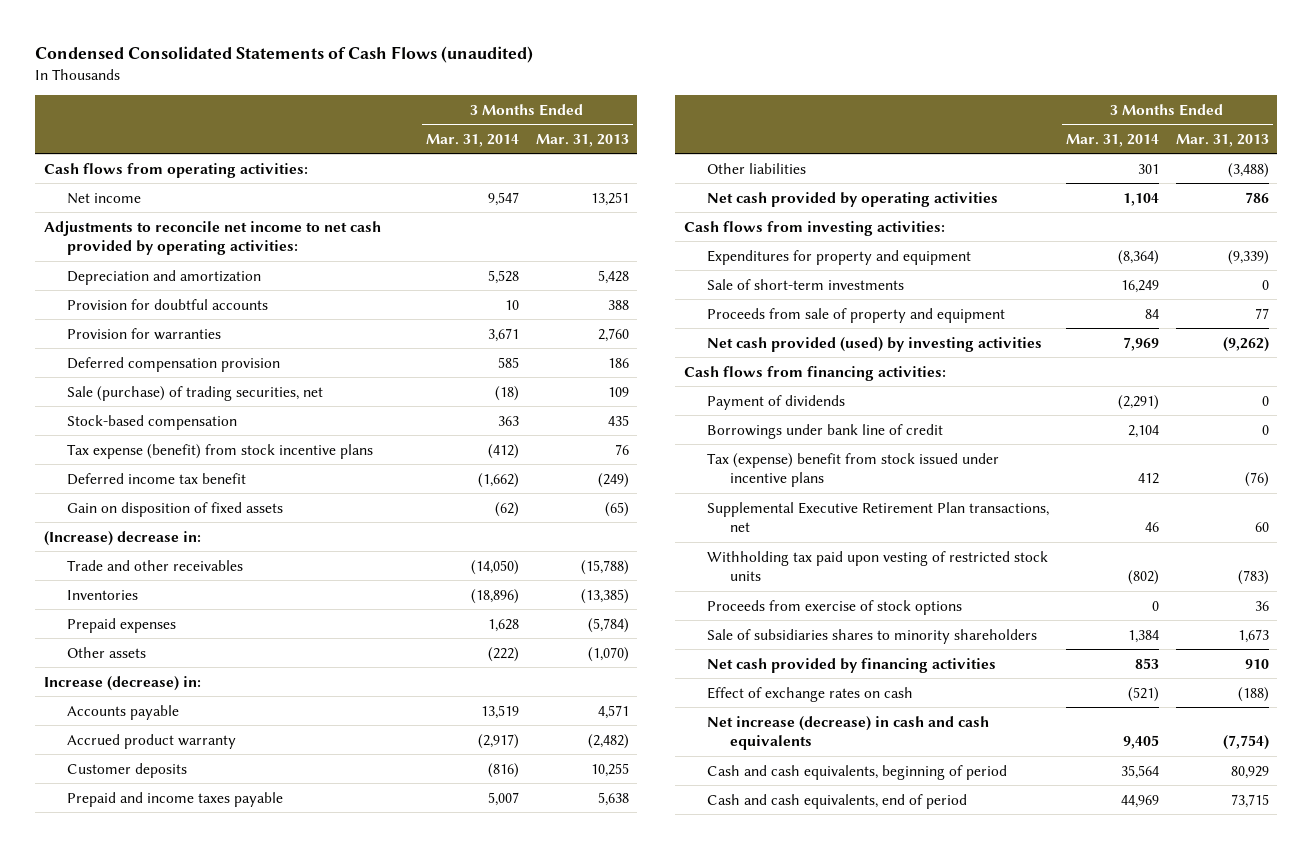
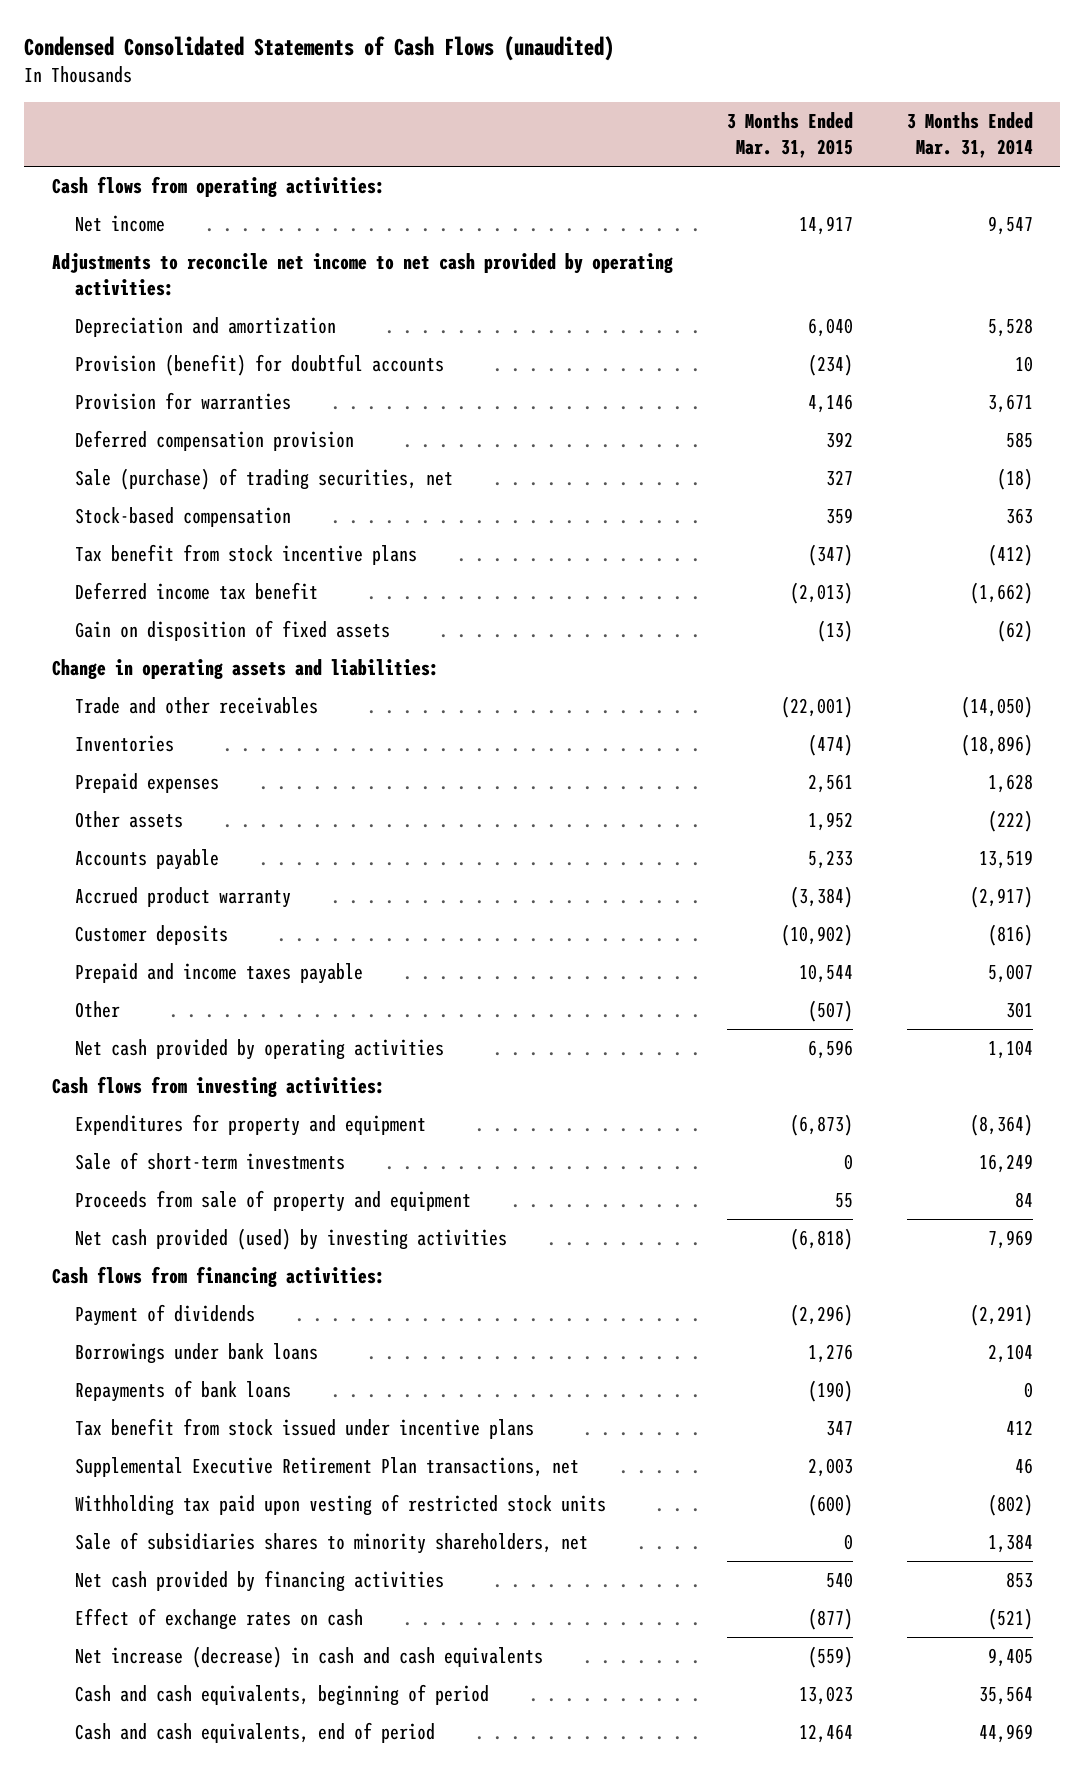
[535,133,629,147] Mar. 31, 2013 -> none
none -> [726,112,853,158] 3 Months Ended Mar. 31, 2015
[66,298,268,310] Provision for doubtful accounts -> [75,354,445,377] Provision (benefit) for doubtful accounts
[66,443,373,459] Tax expense (benefit) from stock incentive plans -> [75,544,418,566] Tax benefit from stock incentive plans
[43,530,201,546] (Increase) decrease in: -> none
none -> [51,659,439,680] Change in operating assets and liabilities:
[43,675,201,691] Increase (decrease) in: -> none
[706,162,806,174] Other liabilities -> [75,1001,121,1019] Other
[706,423,943,439] Borrowings under bank line of credit -> [75,1343,319,1365] Borrowings under bank loans
none -> [75,1380,292,1403] Repayments of bank loans
[706,452,999,487] Tax (expense) benefit from stock issued under incentive plans -> [75,1418,535,1440] Tax benefit from stock issued under incentive plans
[706,599,962,615] Proceeds from exercise of stock options -> none
[706,628,1037,644] Sale of subsidiaries shares to minority shareholders -> [75,1532,589,1555] Sale of subsidiaries shares to minority shareholders, net

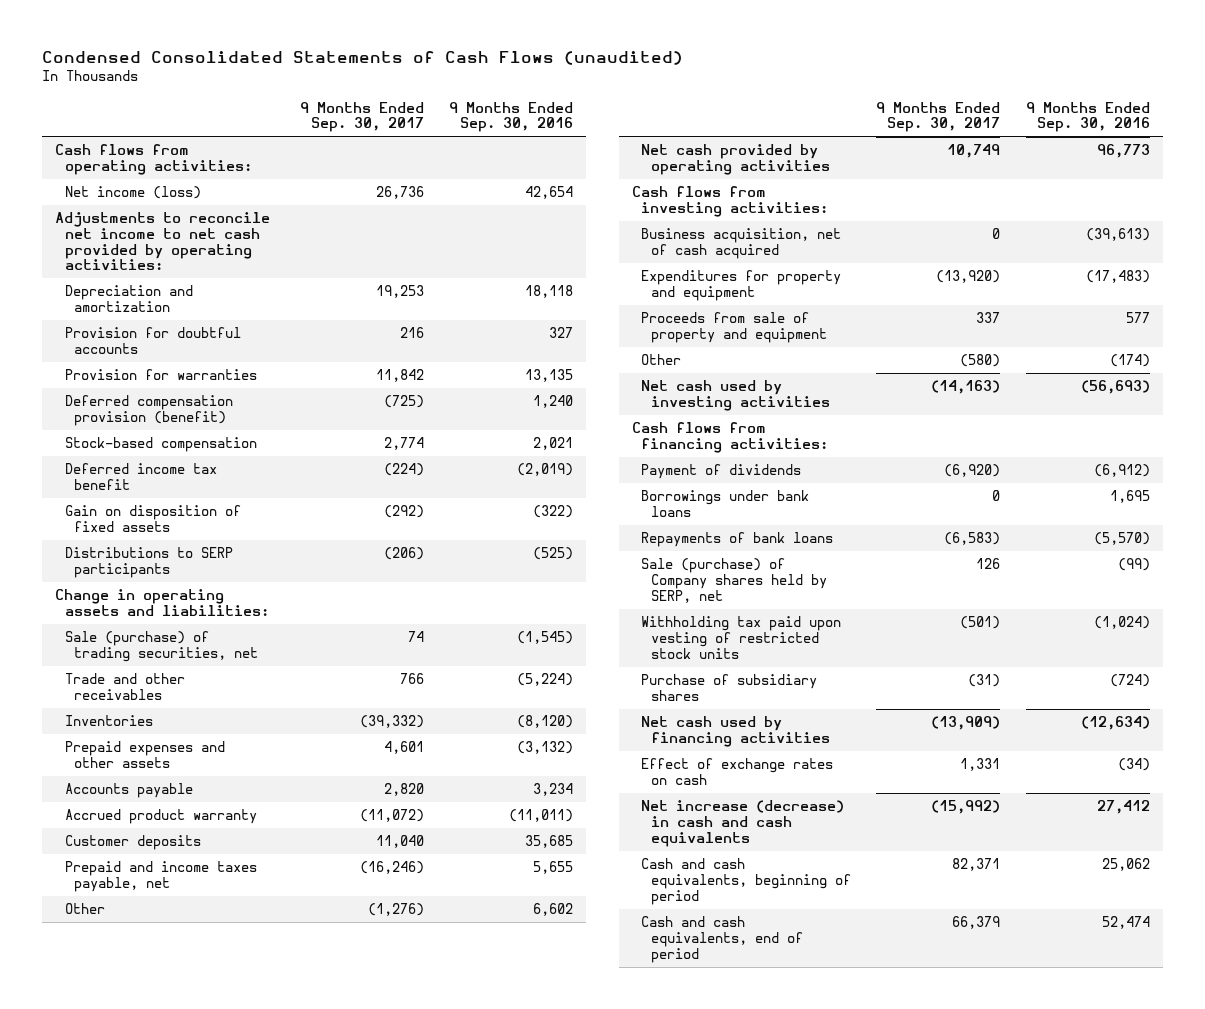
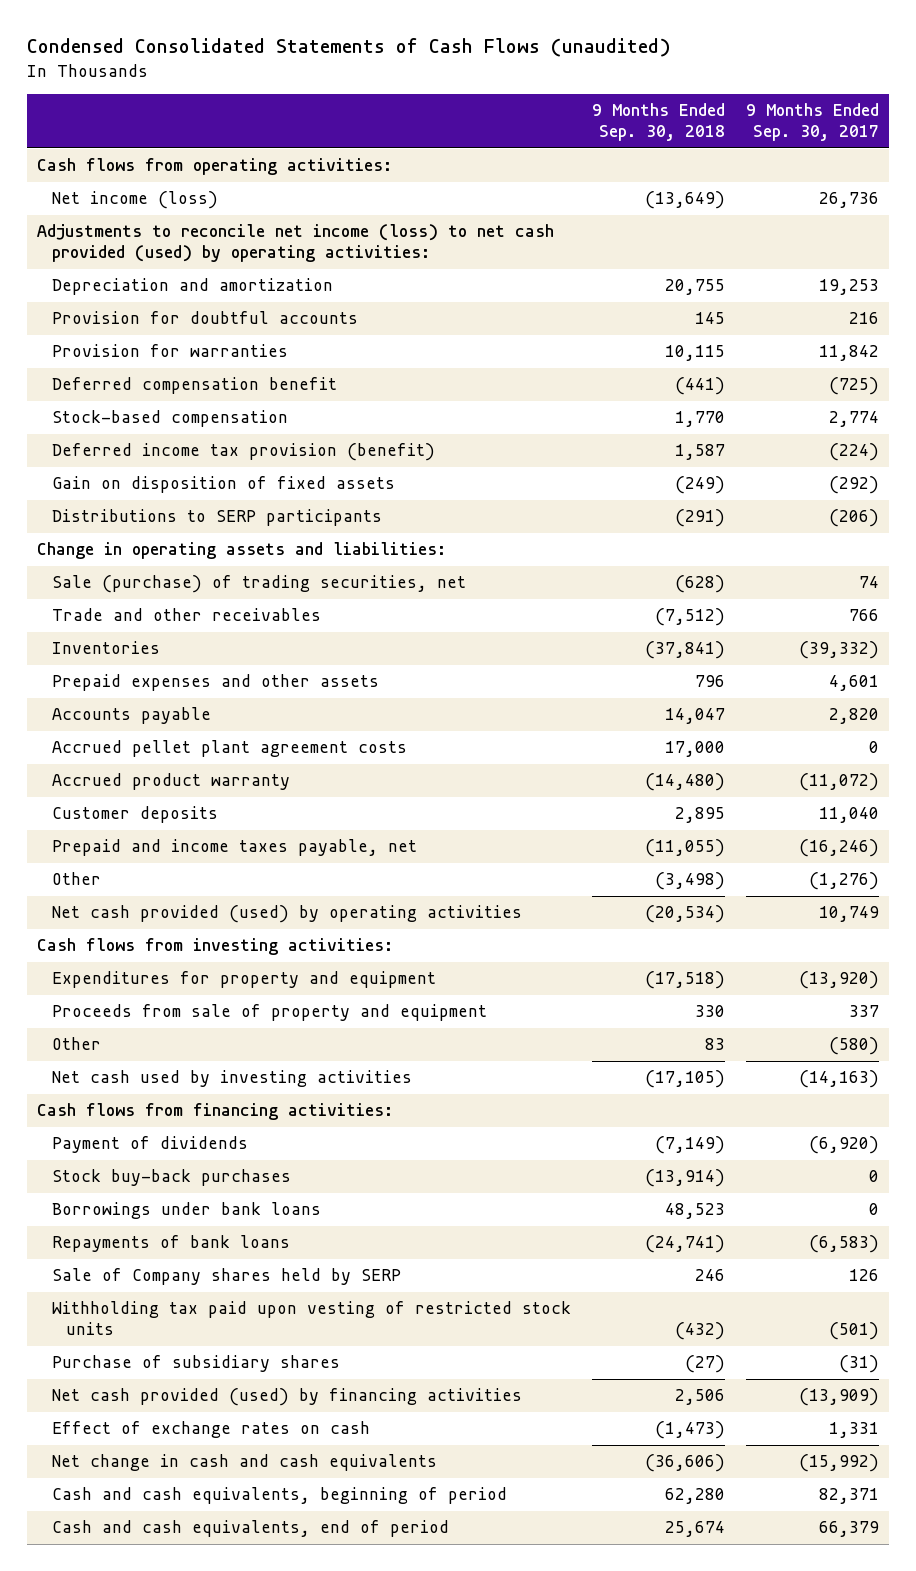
[448,101,573,133] 9 Months Ended Sep. 30, 2016 -> none
none -> [591,103,725,142] 9 Months Ended Sep. 30, 2018
[54,212,270,271] Adjustments to reconcile net income to net cash provided by operating activities: -> [37,224,555,263] Adjustments to reconcile net income (loss) to net cash provided (used) by operating activities:
[64,395,233,426] Deferred compensation provision (benefit) -> [51,377,337,395] Deferred compensation benefit
[64,463,217,490] Deferred income tax benefit -> [51,443,435,462] Deferred income tax provision (benefit)
none -> [51,740,407,758] Accrued pellet plant agreement costs
[641,144,831,175] Net cash provided by operating activities -> [51,905,522,924] Net cash provided (used) by operating activities
[641,228,842,259] Business acquisition, net of cash acquired -> none
none -> [51,1169,291,1187] Stock buy-back purchases
[641,558,828,603] Sale (purchase) of Company shares held by SERP, net -> [51,1268,401,1286] Sale of Company shares held by SERP
[641,716,831,747] Net cash used by financing activities -> [51,1388,522,1407] Net cash provided (used) by financing activities
[641,800,845,847] Net increase (decrease) in cash and cash equivalents -> [51,1454,437,1472] Net change in cash and cash equivalents

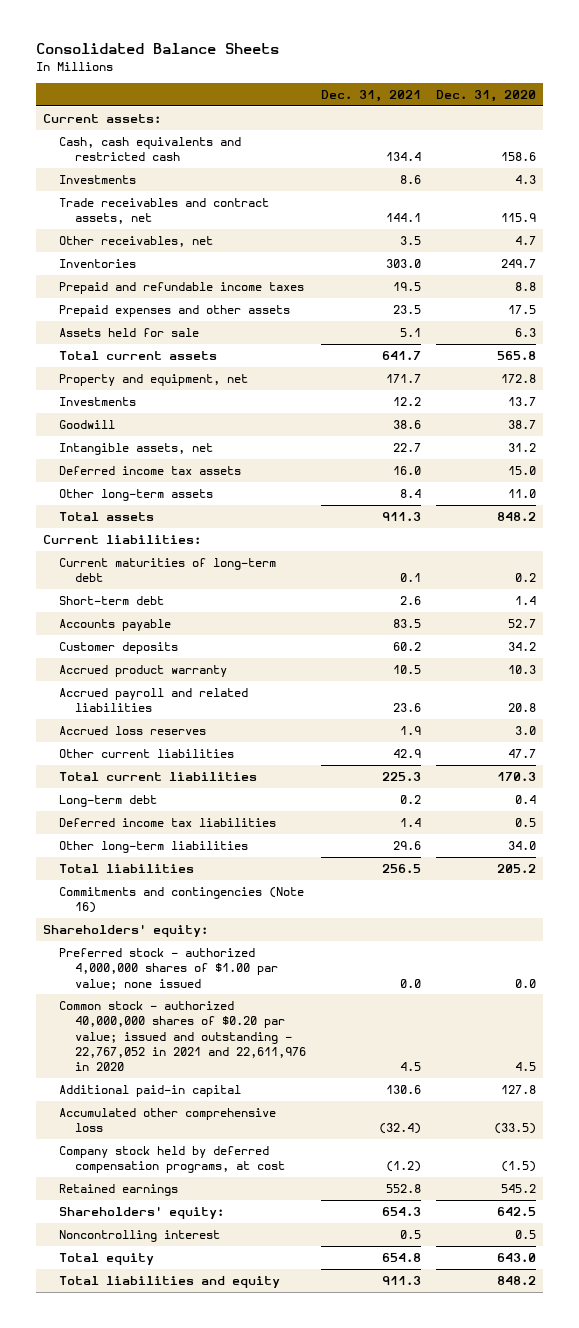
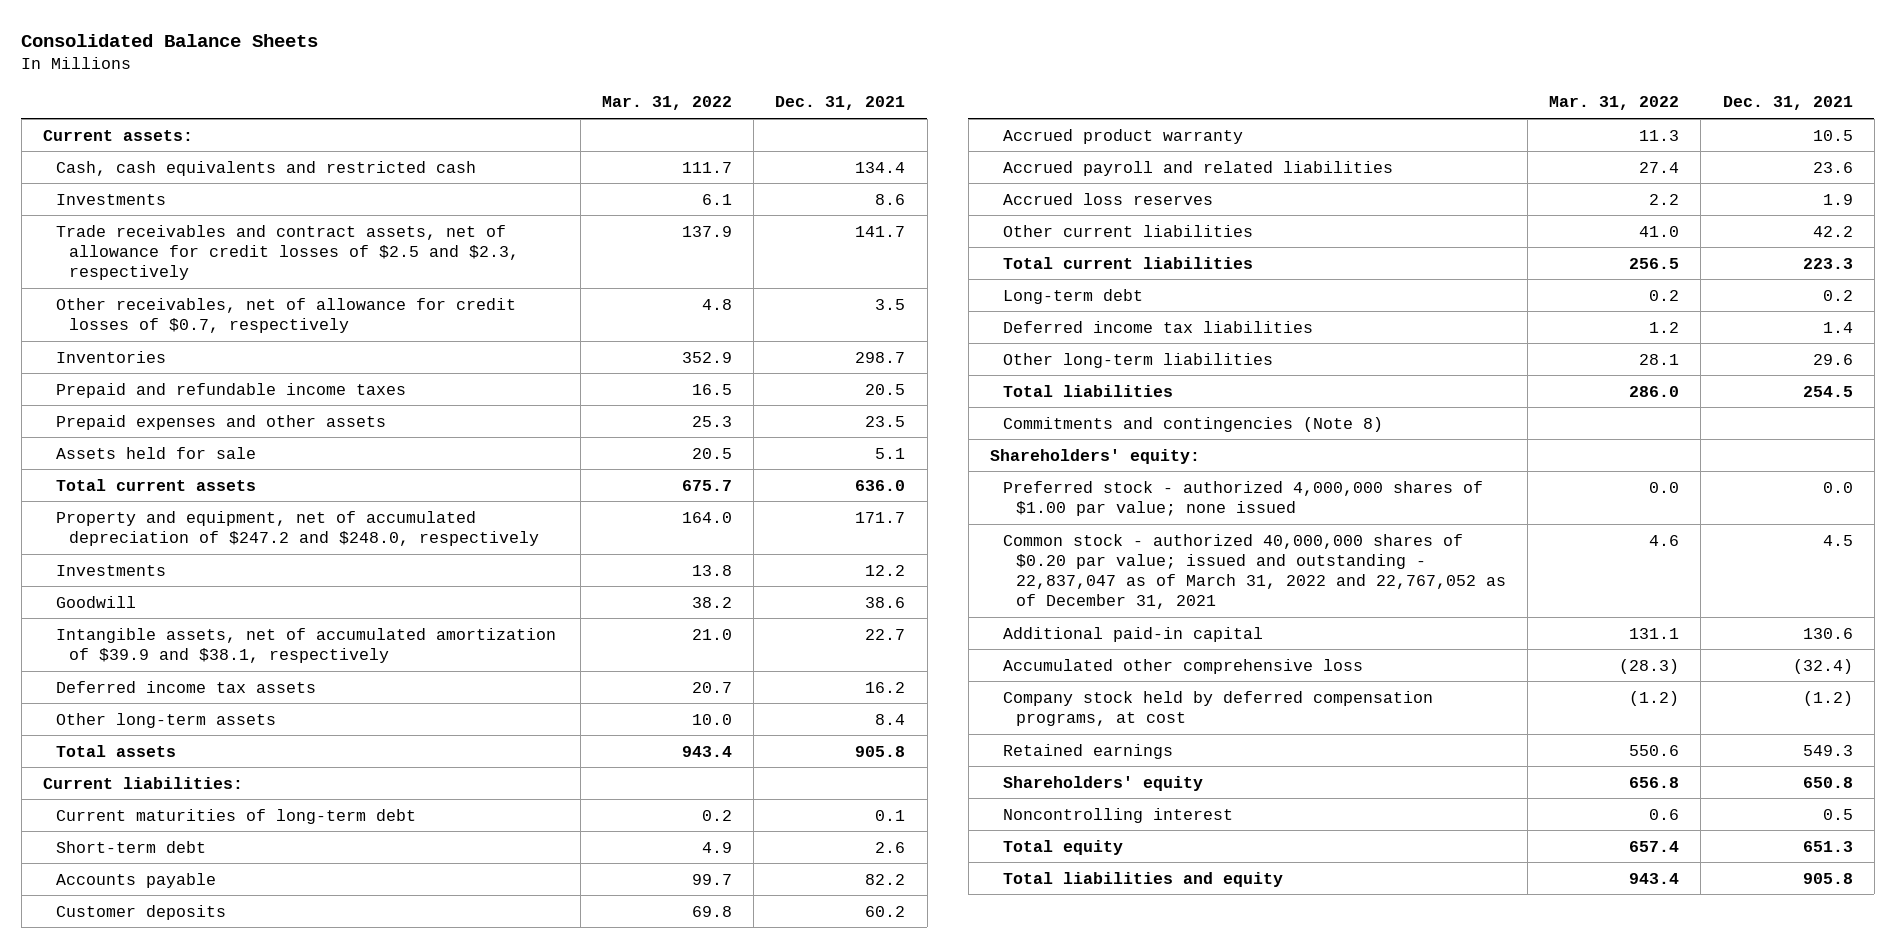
[435,89,536,102] Dec. 31, 2020 -> none
none -> [602,96,733,111] Mar. 31, 2022
[58,197,269,225] Trade receivables and contract assets, net -> [55,224,519,281] Trade receivables and contract assets, net of allowance for credit losses of $2.5 and $2.3, respectively
[385,213,421,223] 144.1 -> [855,225,906,237] 141.7
[58,235,213,247] Other receivables, net -> [55,297,516,333] Other receivables, net of allowance for credit losses of $0.7, respectively
[385,258,421,268] 303.0 -> [855,351,906,363] 298.7
[392,281,421,291] 19.5 -> [865,383,906,395] 20.5
[381,350,421,360] 641.7 -> [855,479,906,491] 636.0
[58,373,248,386] Property and equipment, net -> [55,510,539,546] Property and equipment, net of accumulated depreciation of $247.2 and $248.0, respectively
[58,442,213,455] Intangible assets, net -> [55,627,556,663] Intangible assets, net of accumulated amortization of $39.9 and $38.1, respectively
[392,465,421,475] 16.0 -> [865,681,906,693] 16.2
[381,511,421,521] 911.3 -> [855,745,906,757] 905.8
[392,618,421,628] 83.5 -> [865,873,906,885] 82.2
[392,748,421,758] 42.9 -> [1812,225,1853,237] 42.2
[381,771,421,781] 225.3 -> [1802,257,1853,269] 223.3
[381,863,421,873] 256.5 -> [1802,385,1853,397] 254.5
[58,886,304,914] Commitments and contingencies (Note 16) -> [1003,416,1384,432] Commitments and contingencies (Note 8)
[58,1000,306,1072] Common stock - authorized 40,000,000 shares of $0.20 par value; issued and outstanding - 22,767,052 in 2021 and 22,611,976 in 2020 -> [1003,533,1506,610] Common stock - authorized 40,000,000 shares of $0.20 par value; issued and outstanding - 22,837,047 as of March 31, 2022 and 22,767,052 as of December 31, 2021
[385,1183,421,1193] 552.8 -> [1802,744,1853,756] 549.3
[58,1205,224,1219] Shareholders' equity: -> [1003,775,1204,791] Shareholders' equity
[381,1206,421,1216] 654.3 -> [1802,776,1853,788] 650.8
[381,1252,421,1262] 654.8 -> [1802,840,1853,852] 651.3
[381,1275,421,1285] 911.3 -> [1802,872,1853,884] 905.8

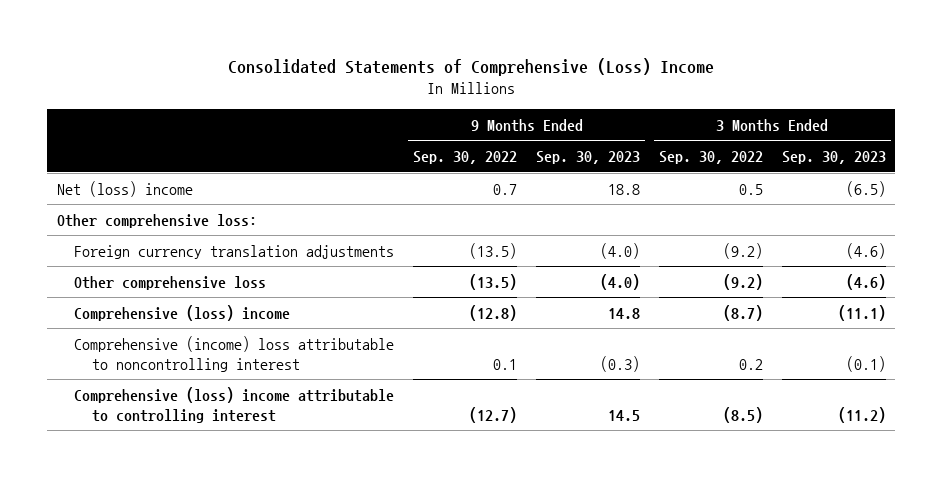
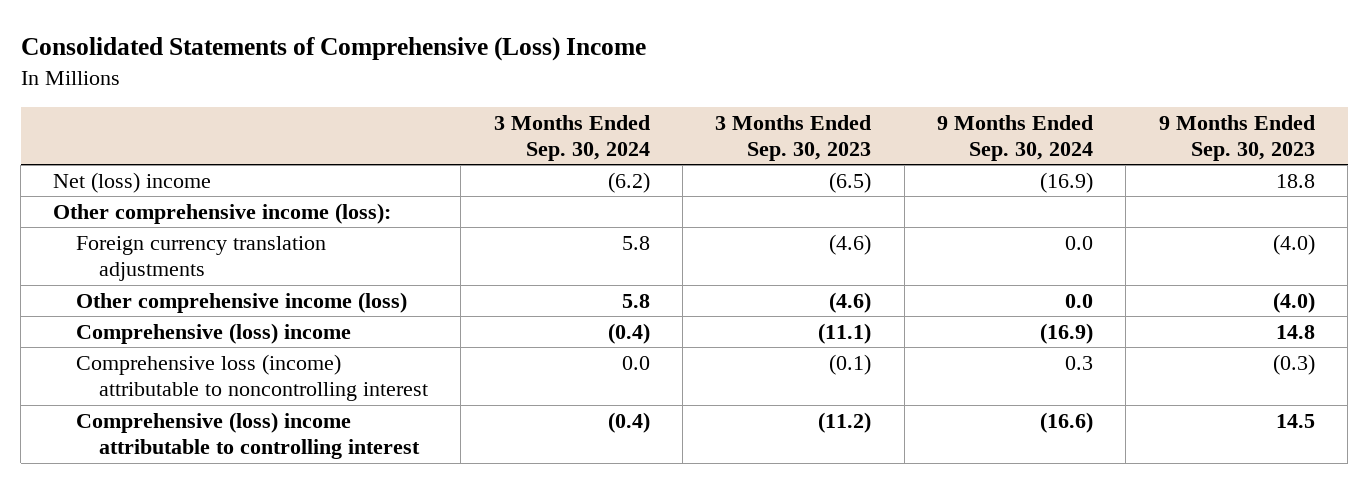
[413,151,518,165] Sep. 30, 2022 -> none
[658,151,763,165] Sep. 30, 2022 -> none
none -> [493,114,650,161] 3 Months Ended Sep. 30, 2024
none -> [937,114,1094,161] 9 Months Ended Sep. 30, 2024
[56,213,257,228] Other comprehensive loss: -> [53,202,392,224] Other comprehensive income (loss):
[74,275,267,290] Other comprehensive loss -> [76,291,408,313] Other comprehensive income (loss)
[74,335,395,372] Comprehensive (income) loss attributable to noncontrolling interest -> [76,353,429,401] Comprehensive loss (income) attributable to noncontrolling interest

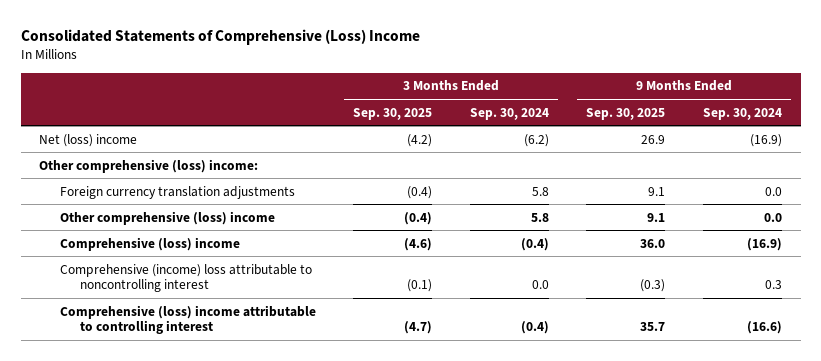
[715,114,872,161] 3 Months Ended Sep. 30, 2023 -> none
[1158,114,1315,161] 9 Months Ended Sep. 30, 2023 -> none
none -> [353,107,433,120] Sep. 30, 2025
none -> [586,107,666,120] Sep. 30, 2025
[53,202,392,224] Other comprehensive income (loss): -> [39,158,259,173] Other comprehensive (loss) income:
[76,291,408,313] Other comprehensive income (loss) -> [59,210,275,225] Other comprehensive (loss) income
[76,353,429,401] Comprehensive loss (income) attributable to noncontrolling interest -> [59,263,312,293] Comprehensive (income) loss attributable to noncontrolling interest

